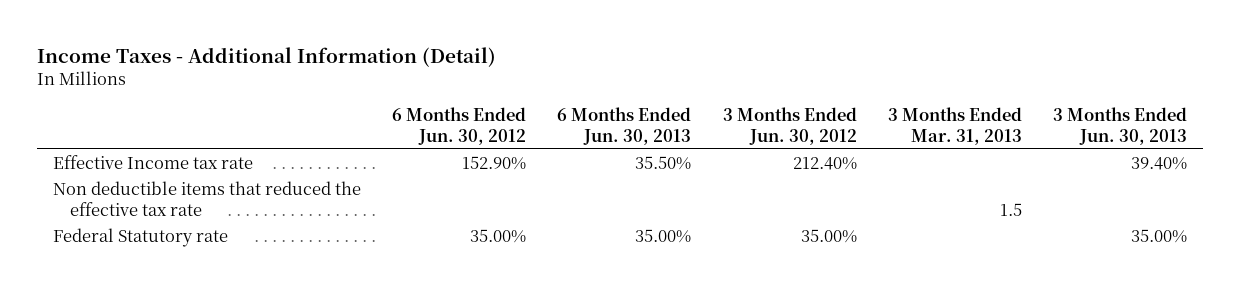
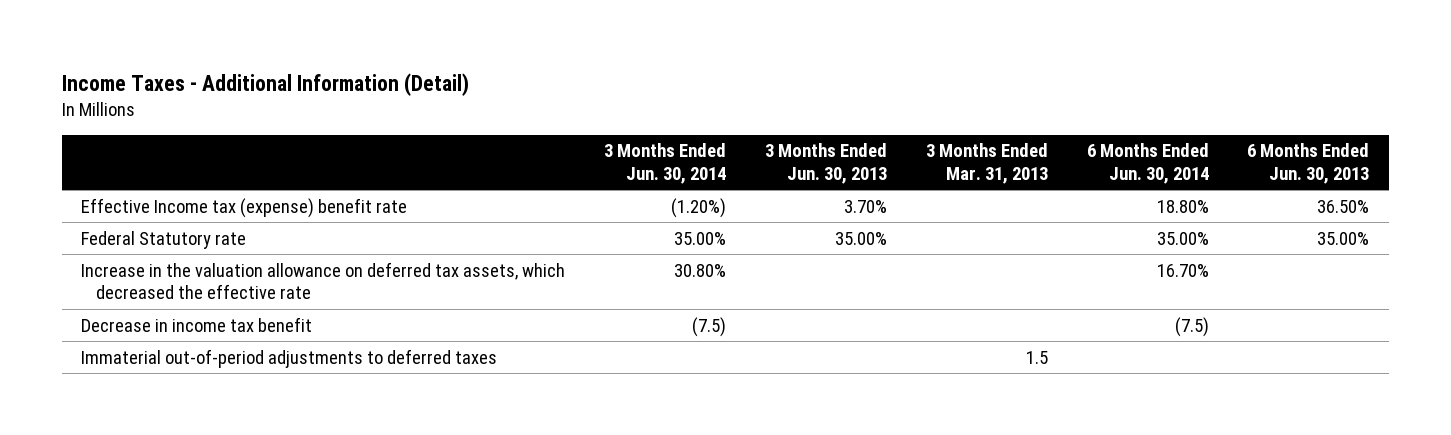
[392,107,527,145] 6 Months Ended Jun. 30, 2012 -> none
[722,107,857,145] 3 Months Ended Jun. 30, 2012 -> none
none -> [604,143,727,184] 3 Months Ended Jun. 30, 2014
none -> [1086,143,1209,184] 6 Months Ended Jun. 30, 2014
[52,181,361,216] Non deductible items that reduced the effective tax rate -> none
[52,155,253,170] Effective Income tax rate -> [81,197,408,218] Effective Income tax (expense) benefit rate
[635,156,692,171] 35.50% -> [1317,199,1370,213] 36.50%
[1131,157,1188,171] 39.40% -> [843,199,887,213] 3.70%
none -> [81,261,566,300] Increase in the valuation allowance on deferred tax assets, which decreased the effective rate
none -> [81,316,313,332] Decrease in income tax benefit
none -> [81,348,498,368] Immaterial out-of-period adjustments to deferred taxes

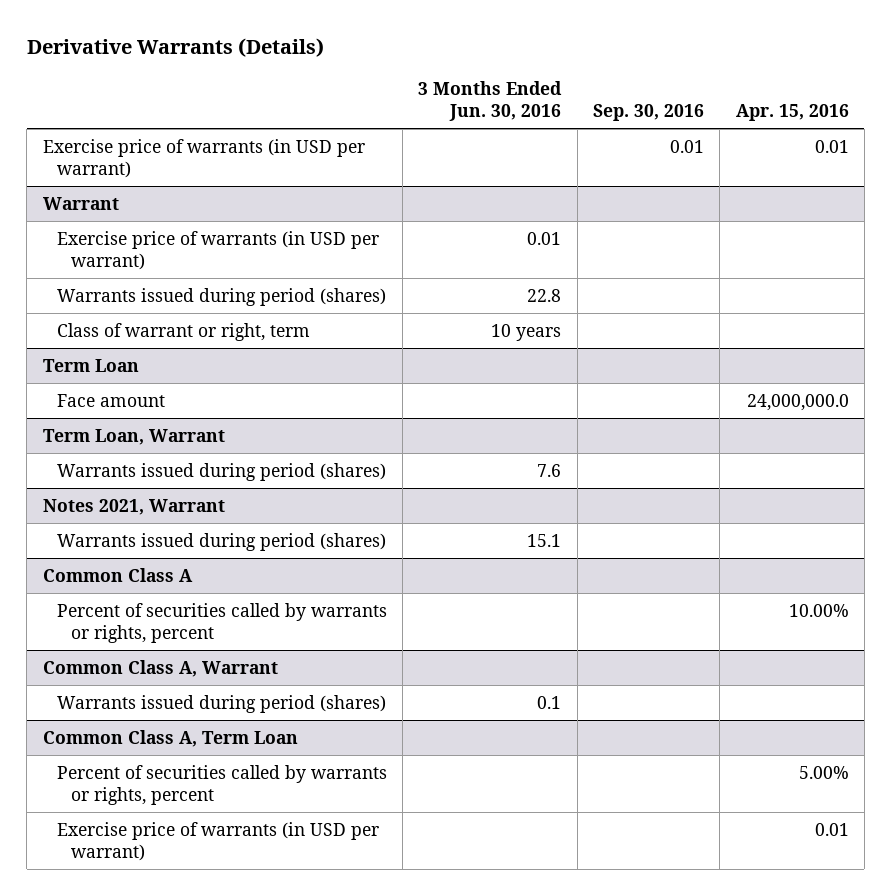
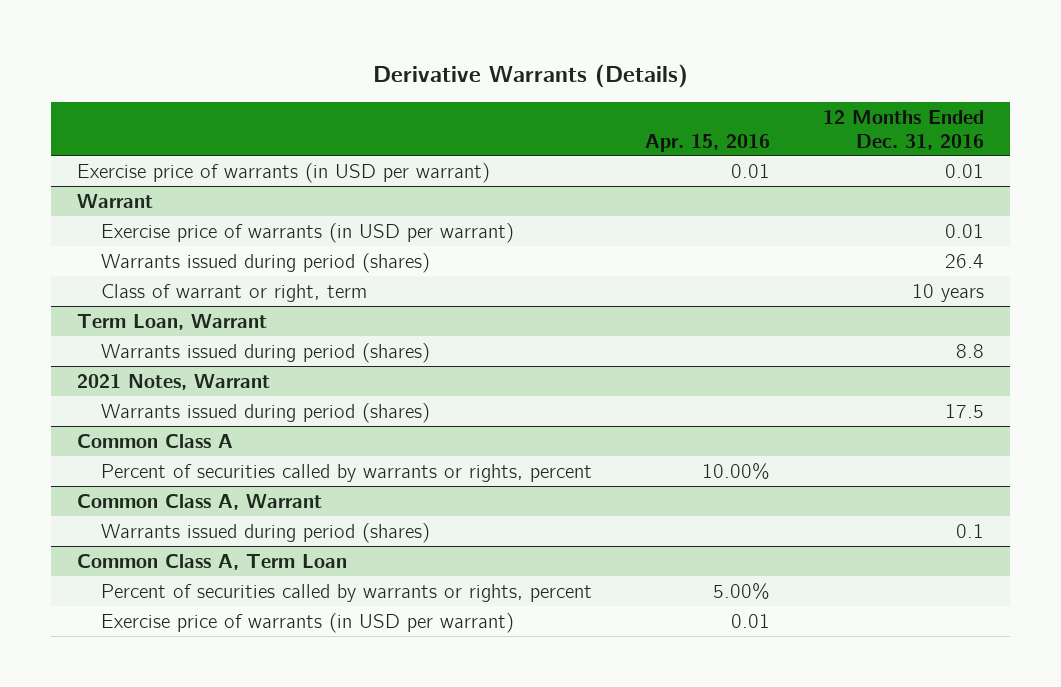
[418,81,563,121] 3 Months Ended Jun. 30, 2016 -> none
[592,103,704,121] Sep. 30, 2016 -> none
none -> [822,110,984,150] 12 Months Ended Dec. 31, 2016
[42,358,139,372] Term Loan -> none
[56,393,165,407] Face amount -> none
[42,498,225,515] Notes 2021, Warrant -> [77,373,271,390] 2021 Notes, Warrant

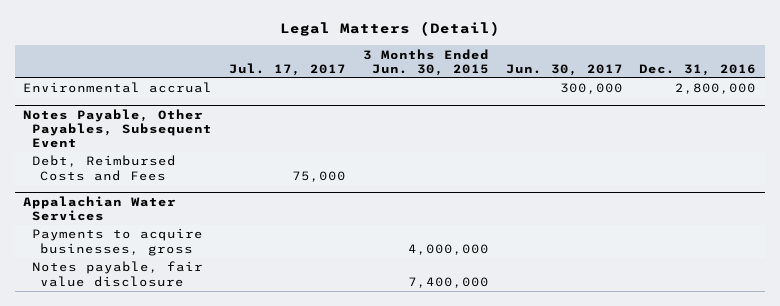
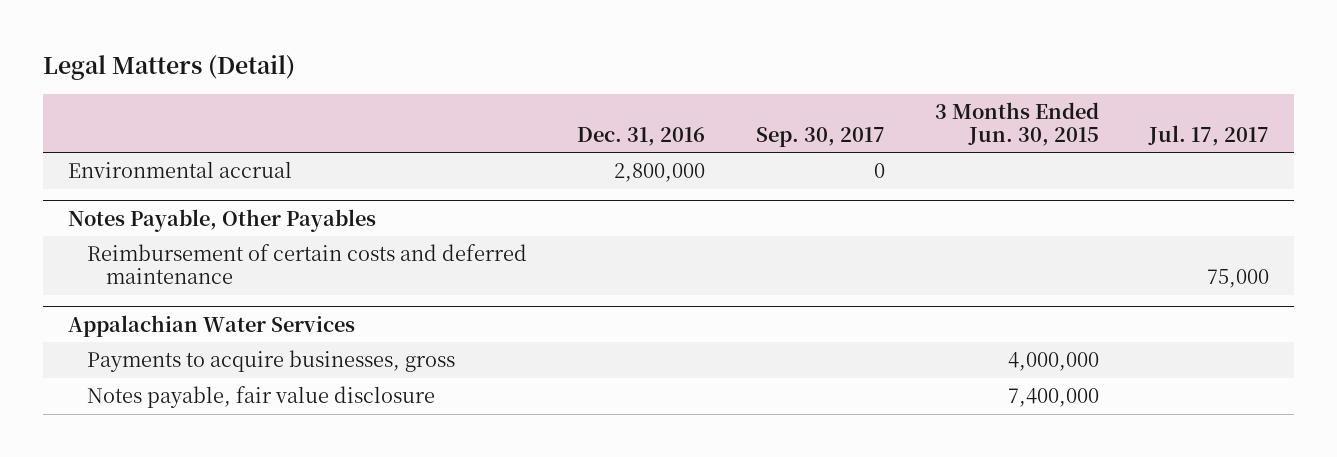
[505,63,623,76] Jun. 30, 2017 -> none
none -> [755,126,885,147] Sep. 30, 2017
[23,108,212,148] Notes Payable, Other Payables, Subsequent Event -> [68,208,377,232] Notes Payable, Other Payables
[31,155,176,181] Debt, Reimbursed Costs and Fees -> [87,244,528,285] Reimbursement of certain costs and deferred maintenance

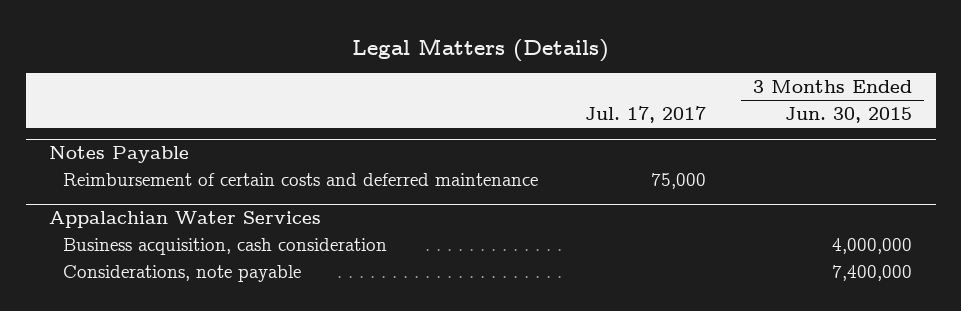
[42,54,295,80] Legal Matters (Detail) -> [351,37,609,62] Legal Matters (Details)
[577,126,706,146] Dec. 31, 2016 -> none
[755,126,885,147] Sep. 30, 2017 -> none
[68,161,293,179] Environmental accrual -> none
[68,208,377,232] Notes Payable, Other Payables -> [49,146,190,164] Notes Payable
[87,350,456,373] Payments to acquire businesses, gross -> [63,237,388,255] Business acquisition, cash consideration
[87,386,436,409] Notes payable, fair value disclosure -> [63,264,302,282] Considerations, note payable

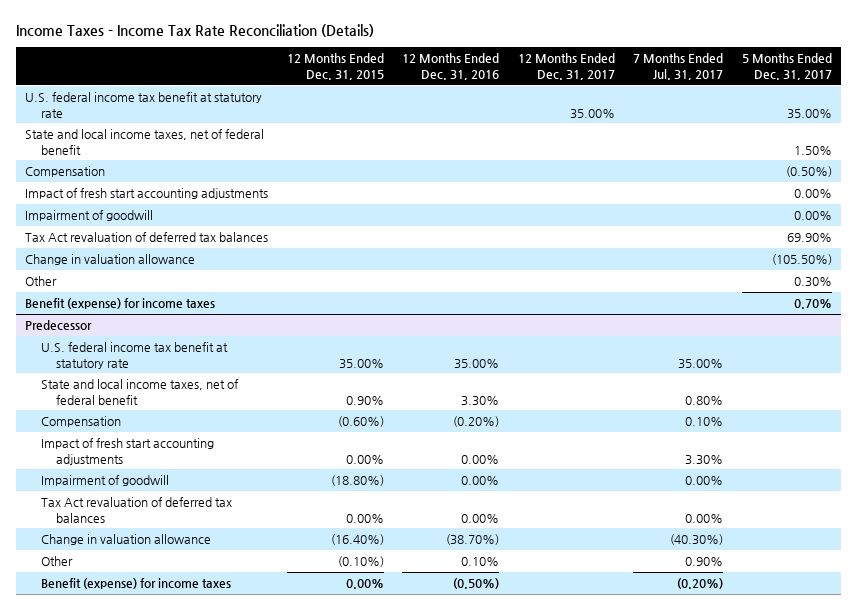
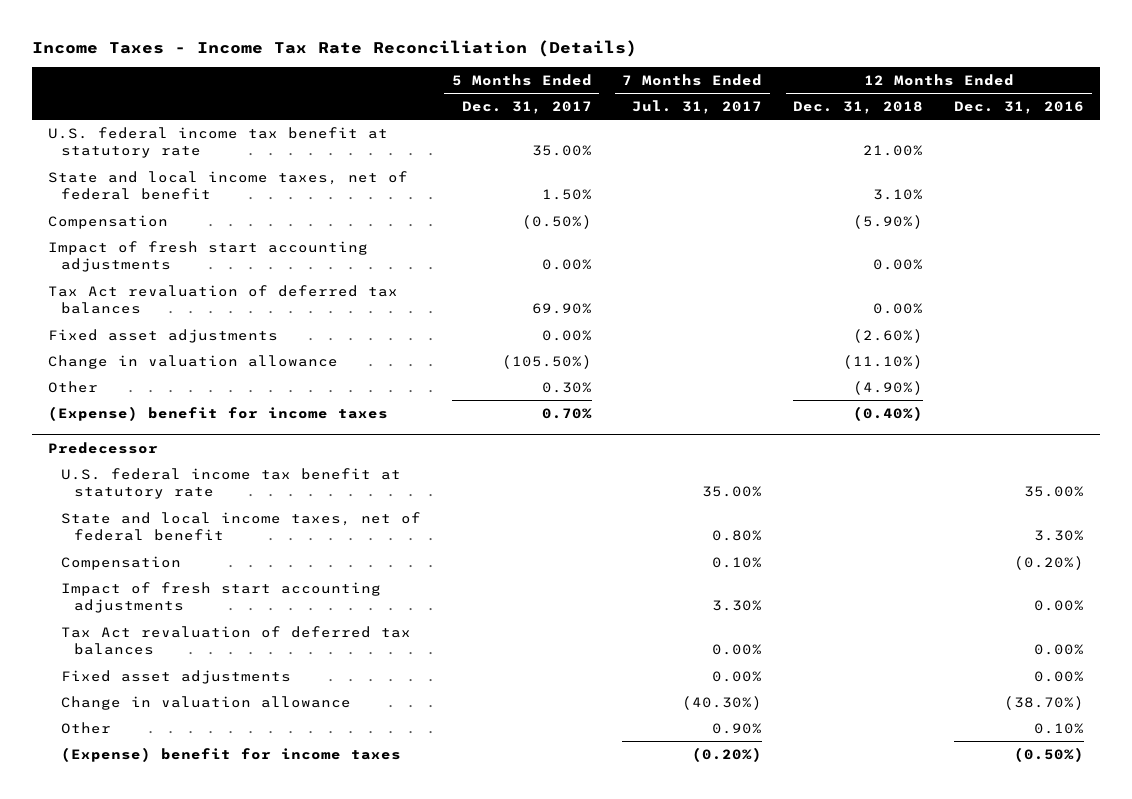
[286,53,384,80] 12 Months Ended Dec. 31, 2015 -> none
[517,53,615,80] 12 Months Ended Dec. 31, 2017 -> none
none -> [793,100,924,114] Dec. 31, 2018
[25,210,154,222] Impairment of goodwill -> none
none -> [47,328,278,343] Fixed asset adjustments
[25,298,216,310] Benefit (expense) for income taxes -> [47,405,388,421] (Expense) benefit for income taxes
[40,475,169,487] Impairment of goodwill -> none
none -> [60,669,291,684] Fixed asset adjustments
[40,578,231,590] Benefit (expense) for income taxes -> [60,746,401,762] (Expense) benefit for income taxes

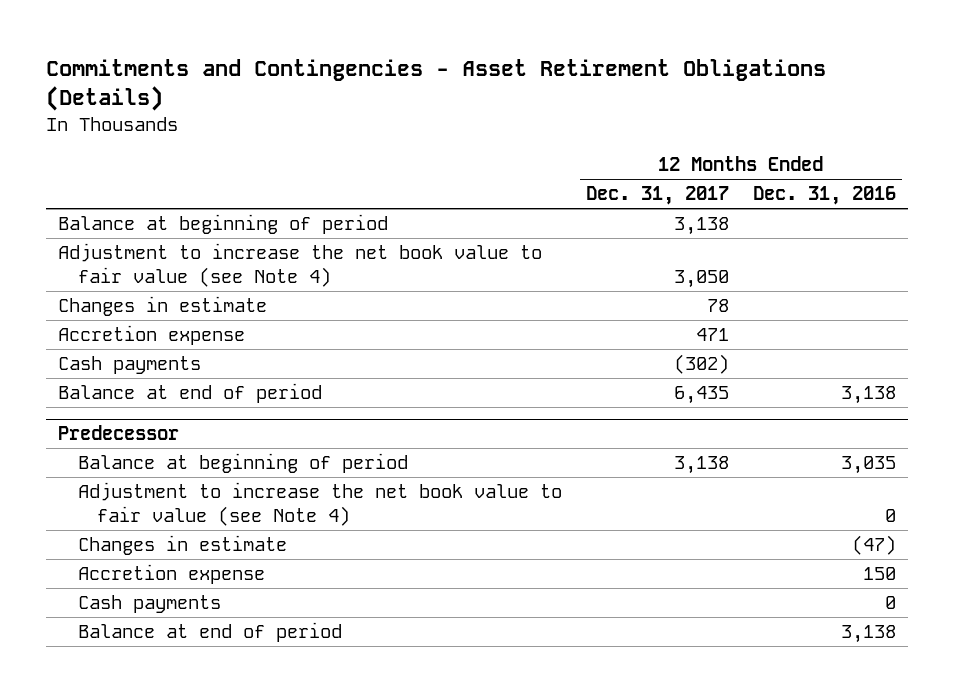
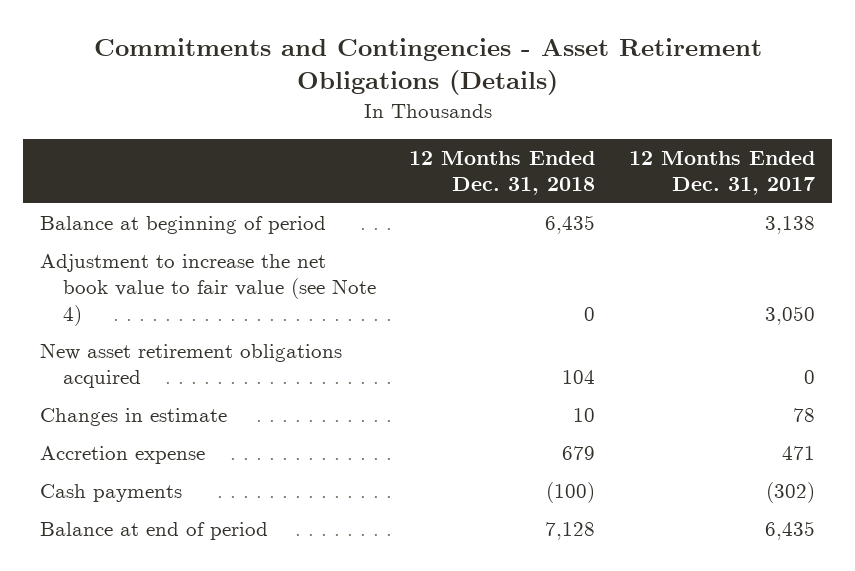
[752,186,896,206] Dec. 31, 2016 -> none
none -> [409,151,596,196] 12 Months Ended Dec. 31, 2018
none -> [40,343,343,389] New asset retirement obligations acquired
[58,425,180,441] Predecessor -> none
[77,453,408,474] Balance at beginning of period -> none
[77,482,562,527] Adjustment to increase the net book value to fair value (see Note 4) -> none
[77,535,287,556] Changes in estimate -> none
[77,564,265,585] Accretion expense -> none
[77,595,221,614] Cash payments -> none
[77,622,342,643] Balance at end of period -> none

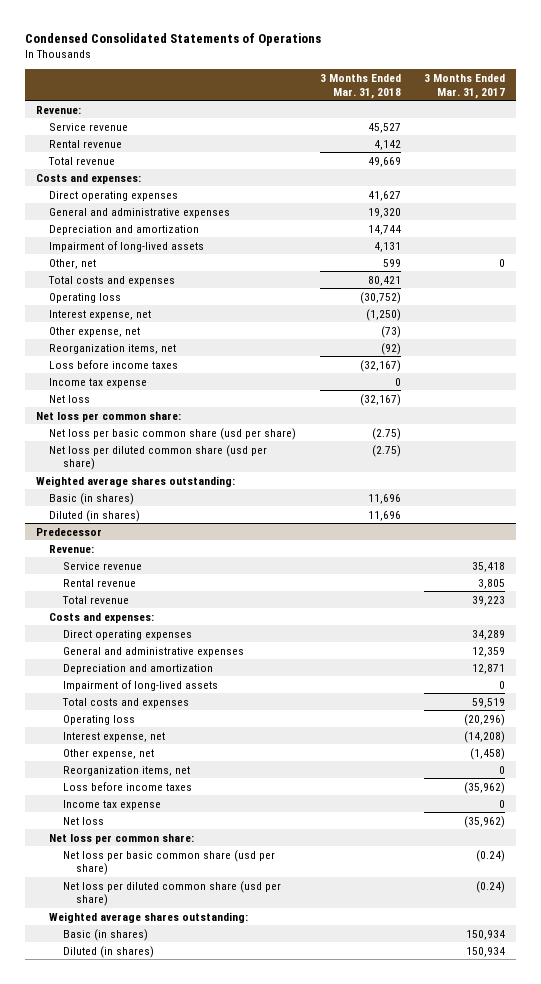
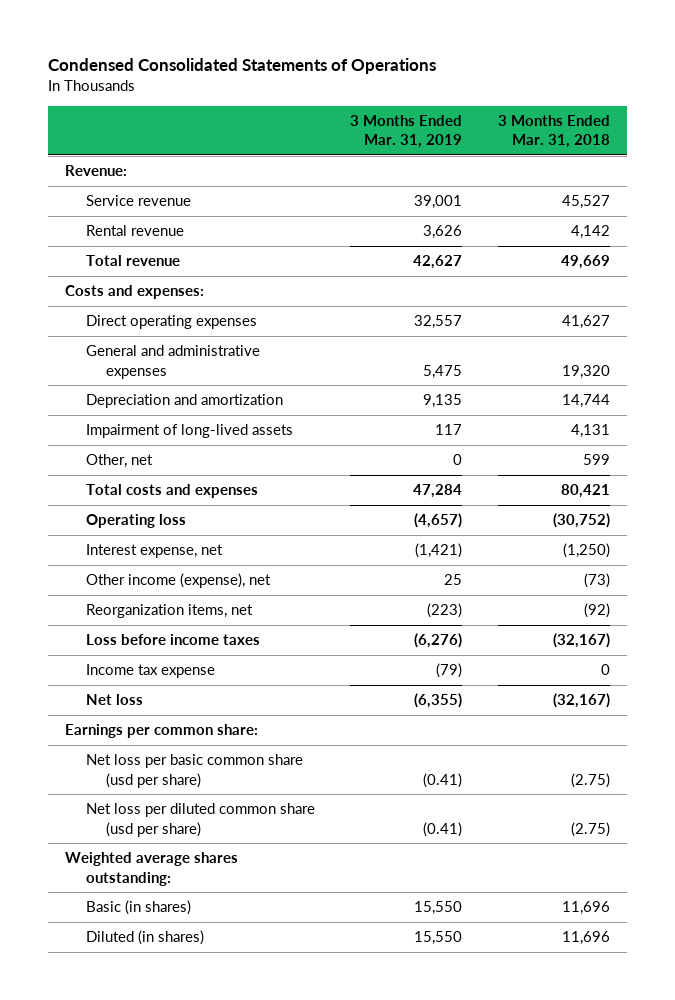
[423,73,505,99] 3 Months Ended Mar. 31, 2017 -> none
none -> [350,115,463,149] 3 Months Ended Mar. 31, 2019
[49,326,141,337] Other expense, net -> [85,573,271,589] Other income (expense), net
[36,411,182,422] Net loss per common share: -> [65,724,259,739] Earnings per common share:
[36,527,103,536] Predecessor -> none
[49,544,95,553] Revenue: -> none
[62,561,142,570] Service revenue -> none
[62,578,136,587] Rental revenue -> none
[61,595,129,604] Total revenue -> none
[49,612,155,623] Costs and expenses: -> none
[62,629,192,640] Direct operating expenses -> none
[62,646,244,657] General and administrative expenses -> none
[62,663,213,674] Depreciation and amortization -> none
[62,679,218,691] Impairment of long-lived assets -> none
[61,697,189,708] Total costs and expenses -> none
[62,714,135,725] Operating loss -> none
[62,731,165,742] Interest expense, net -> none
[62,748,154,759] Other expense, net -> none
[62,765,190,776] Reorganization items, net -> none
[62,781,192,791] Loss before income taxes -> none
[62,799,161,810] Income tax expense -> none
[62,816,104,825] Net loss -> none
[49,833,195,844] Net loss per common share: -> none
[62,849,275,876] Net loss per basic common share (usd per share) -> none
[62,880,281,907] Net loss per diluted common share (usd per share) -> none
[49,911,249,923] Weighted average shares outstanding: -> none
[62,928,148,941] Basic (in shares) -> none
[62,945,154,958] Diluted (in shares) -> none

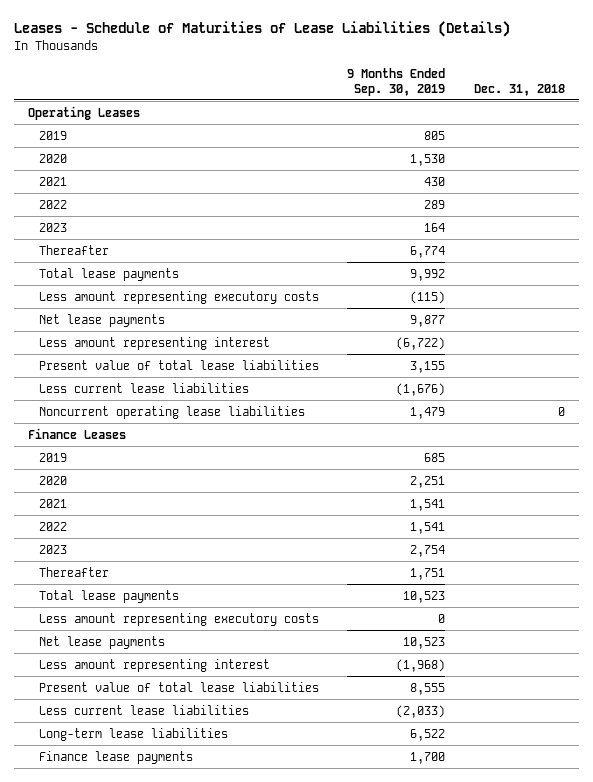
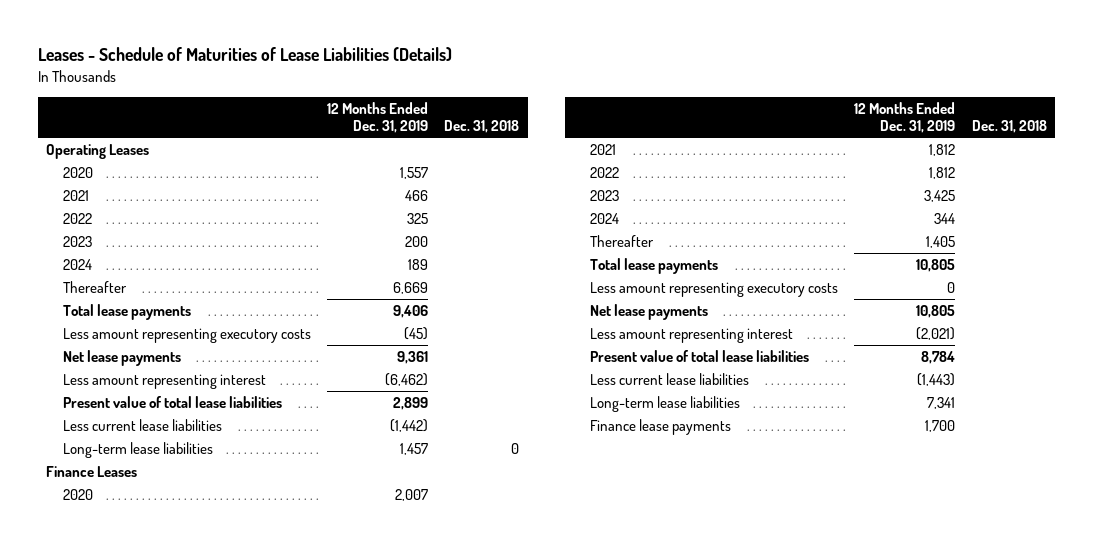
[347,67,446,96] 9 Months Ended Sep. 30, 2019 -> none
none -> [327,102,429,134] 12 Months Ended Dec. 31, 2019
[38,130,67,140] 2019 -> none
none -> [62,259,92,271] 2024
[38,405,305,419] Noncurrent operating lease liabilities -> [62,442,213,459] Long-term lease liabilities
[38,452,67,462] 2019 -> none
none -> [590,213,620,225] 2024

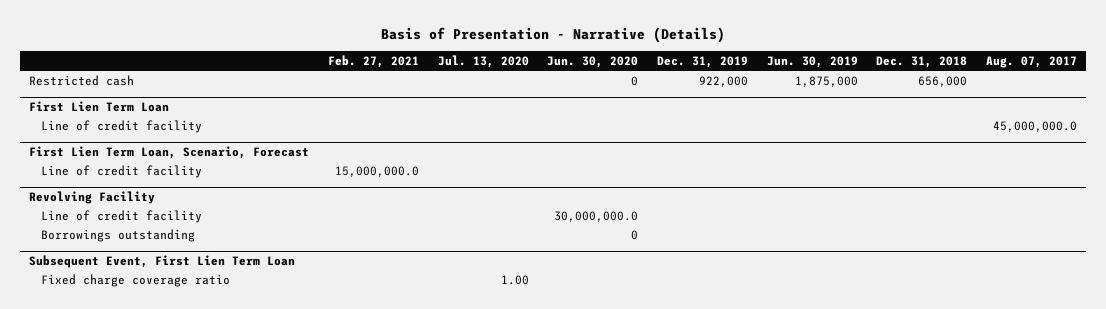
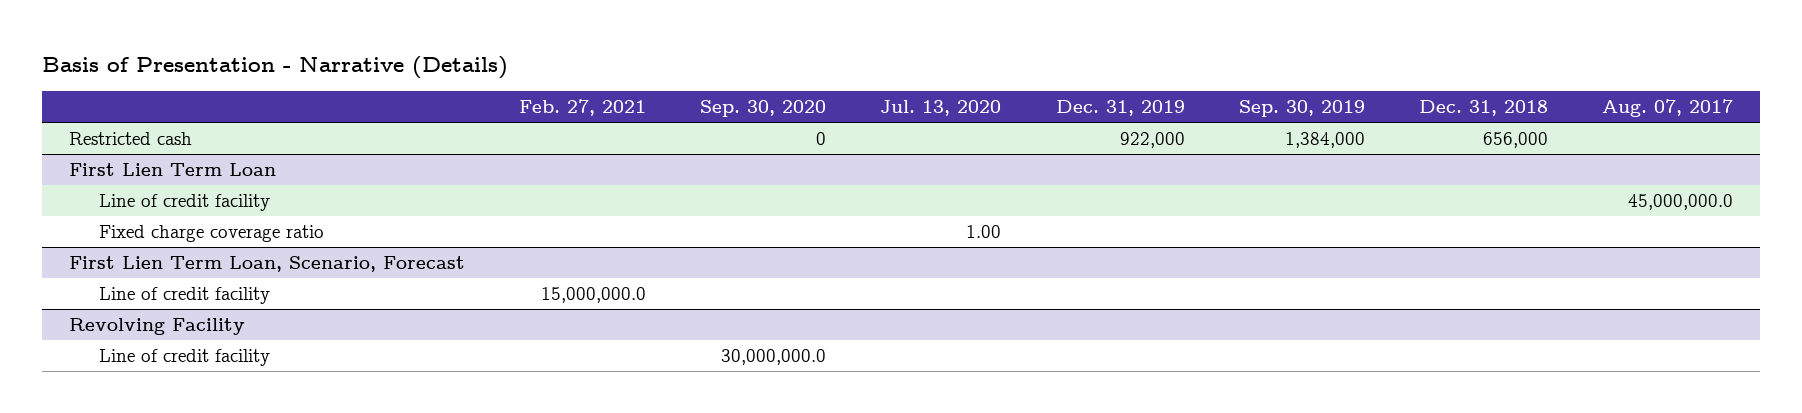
[547,55,639,68] Jun. 30, 2020 -> none
[766,55,858,68] Jun. 30, 2019 -> none
none -> [700,99,827,117] Sep. 30, 2020
none -> [1238,99,1365,117] Sep. 30, 2019
none -> [98,225,324,243] Fixed charge coverage ratio
[41,228,196,242] Borrowings outstanding -> none
[29,254,296,268] Subsequent Event, First Lien Term Loan -> none
[41,273,231,287] Fixed charge coverage ratio -> none

